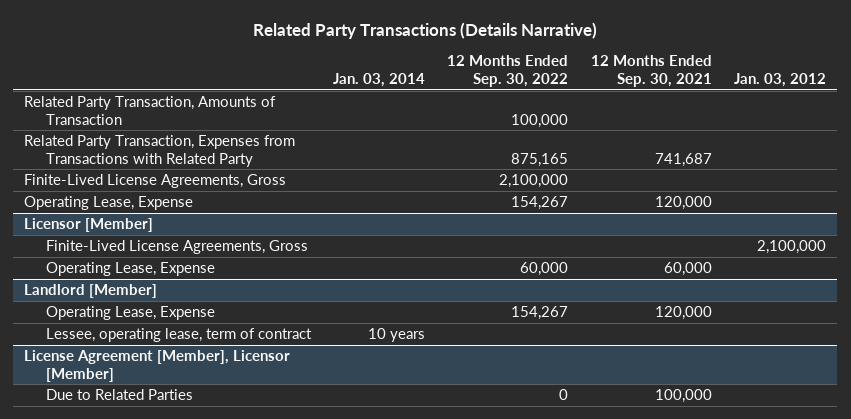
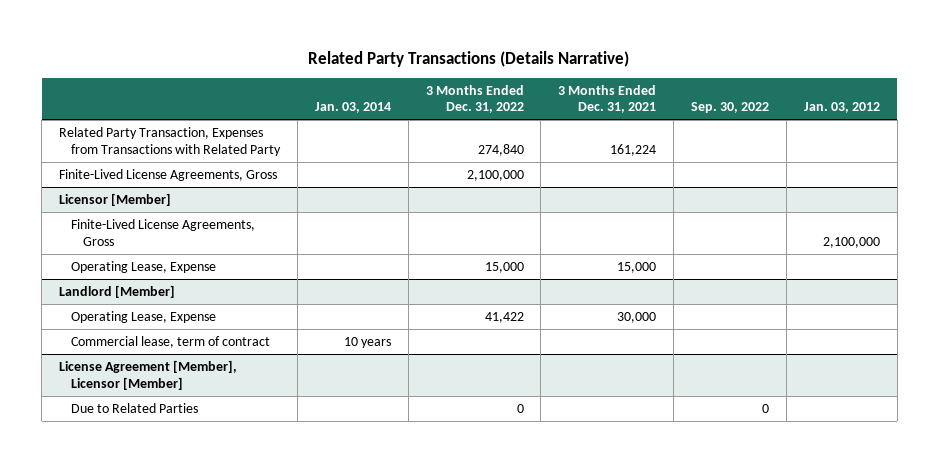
[447,55,569,87] 12 Months Ended Sep. 30, 2022 -> none
[590,55,712,87] 12 Months Ended Sep. 30, 2021 -> none
none -> [425,84,524,114] 3 Months Ended Dec. 31, 2022
none -> [558,84,657,114] 3 Months Ended Dec. 31, 2021
none -> [691,102,770,114] Sep. 30, 2022
[24,96,277,125] Related Party Transaction, Amounts of Transaction -> none
[24,196,194,211] Operating Lease, Expense -> none
[45,328,312,343] Lessee, operating lease, term of contract -> [70,336,270,349] Commercial lease, term of contract

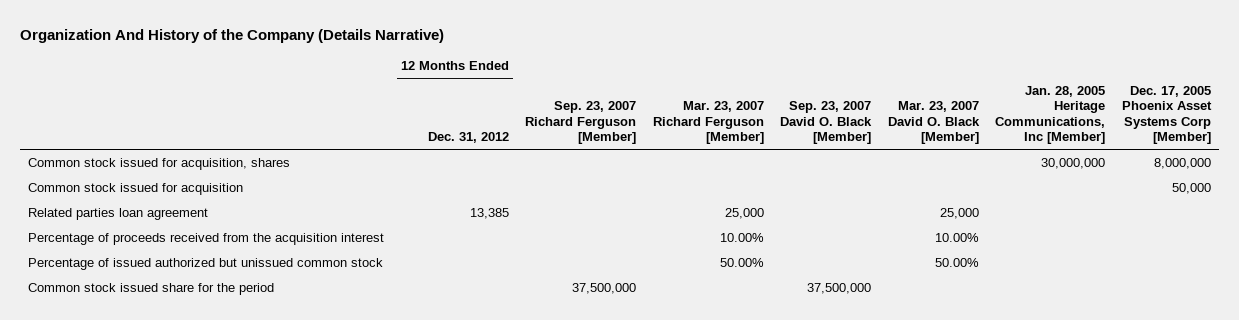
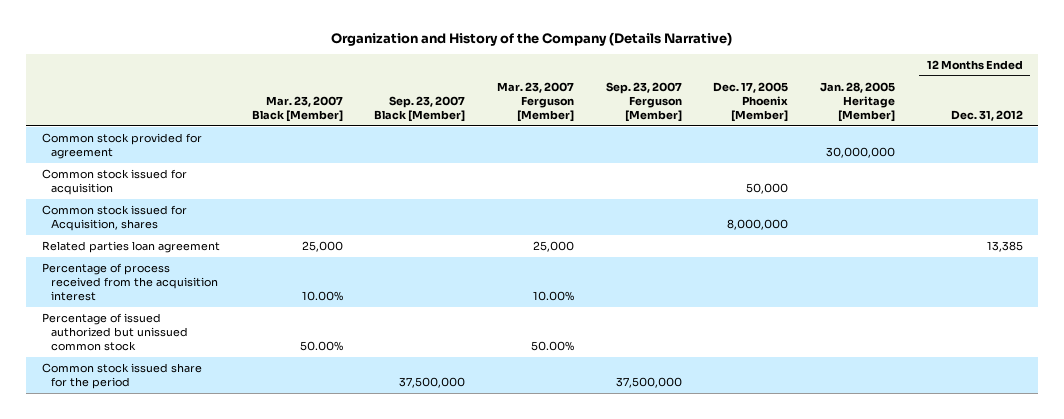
[20,29,445,44] Organization And History of the Company (Details Narrative) -> [331,32,733,47] Organization and History of the Company (Details Narrative)
[525,101,637,145] Sep. 23, 2007 Richard Ferguson [Member] -> none
[652,101,764,145] Mar. 23, 2007 Richard Ferguson [Member] -> none
[780,101,873,145] Sep. 23, 2007 David O. Black [Member] -> none
[887,101,980,145] Mar. 23, 2007 David O. Black [Member] -> none
[995,86,1106,145] Jan. 28, 2005 Heritage Communications, Inc [Member] -> none
[1121,86,1212,145] Dec. 17, 2005 Phoenix Asset Systems Corp [Member] -> none
none -> [251,95,343,122] Mar. 23, 2007 Black [Member]
none -> [374,95,466,122] Sep. 23, 2007 Black [Member]
none -> [496,81,574,122] Mar. 23, 2007 Ferguson [Member]
none -> [605,81,682,122] Sep. 23, 2007 Ferguson [Member]
none -> [713,81,789,122] Dec. 17, 2005 Phoenix [Member]
none -> [819,81,895,122] Jan. 28, 2005 Heritage [Member]
[28,157,291,170] Common stock issued for acquisition, shares -> none
none -> [41,132,202,159] Common stock provided for agreement
none -> [41,204,187,231] Common stock issued for Acquisition, shares
[28,232,385,245] Percentage of proceeds received from the acquisition interest -> [41,262,218,301] Percentage of process received from the acquisition interest

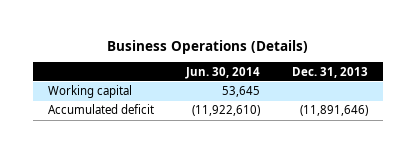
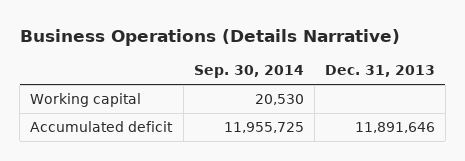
[107,39,309,54] Business Operations (Details) -> [19,28,400,46] Business Operations (Details Narrative)
[185,66,261,79] Jun. 30, 2014 -> none
none -> [193,65,304,79] Sep. 30, 2014
[299,105,368,117] (11,891,646) -> [354,122,435,134] 11,891,646

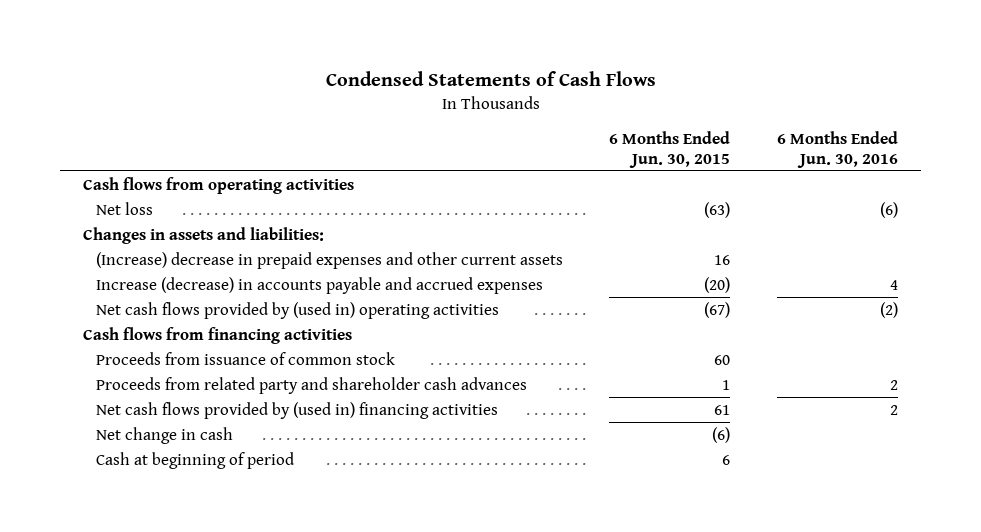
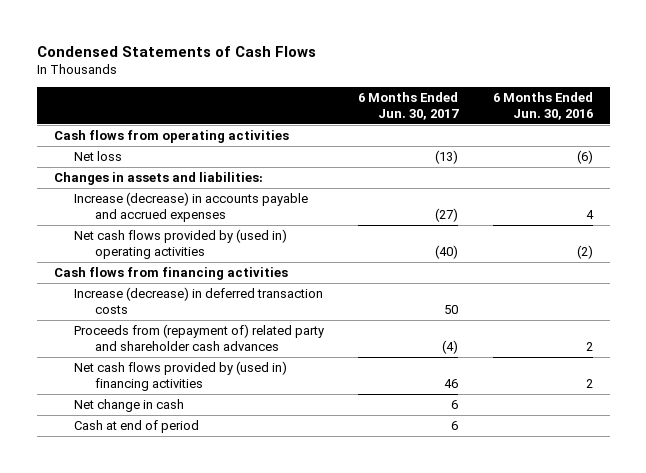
[609,131,731,168] 6 Months Ended Jun. 30, 2015 -> none
none -> [358,91,460,120] 6 Months Ended Jun. 30, 2017
[95,251,563,269] (Increase) decrease in prepaid expenses and other current assets -> none
[95,351,395,365] Proceeds from issuance of common stock -> none
none -> [74,286,324,314] Increase (decrease) in deferred transaction costs
[95,376,527,394] Proceeds from related party and shareholder cash advances -> [74,323,325,351] Proceeds from (repayment of) related party and shareholder cash advances
[95,451,294,469] Cash at beginning of period -> [74,419,200,433] Cash at end of period

